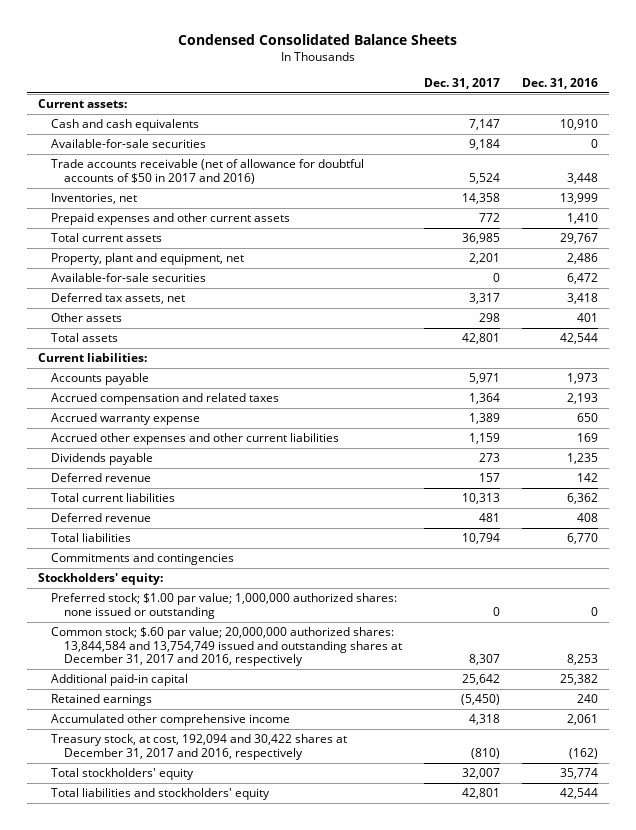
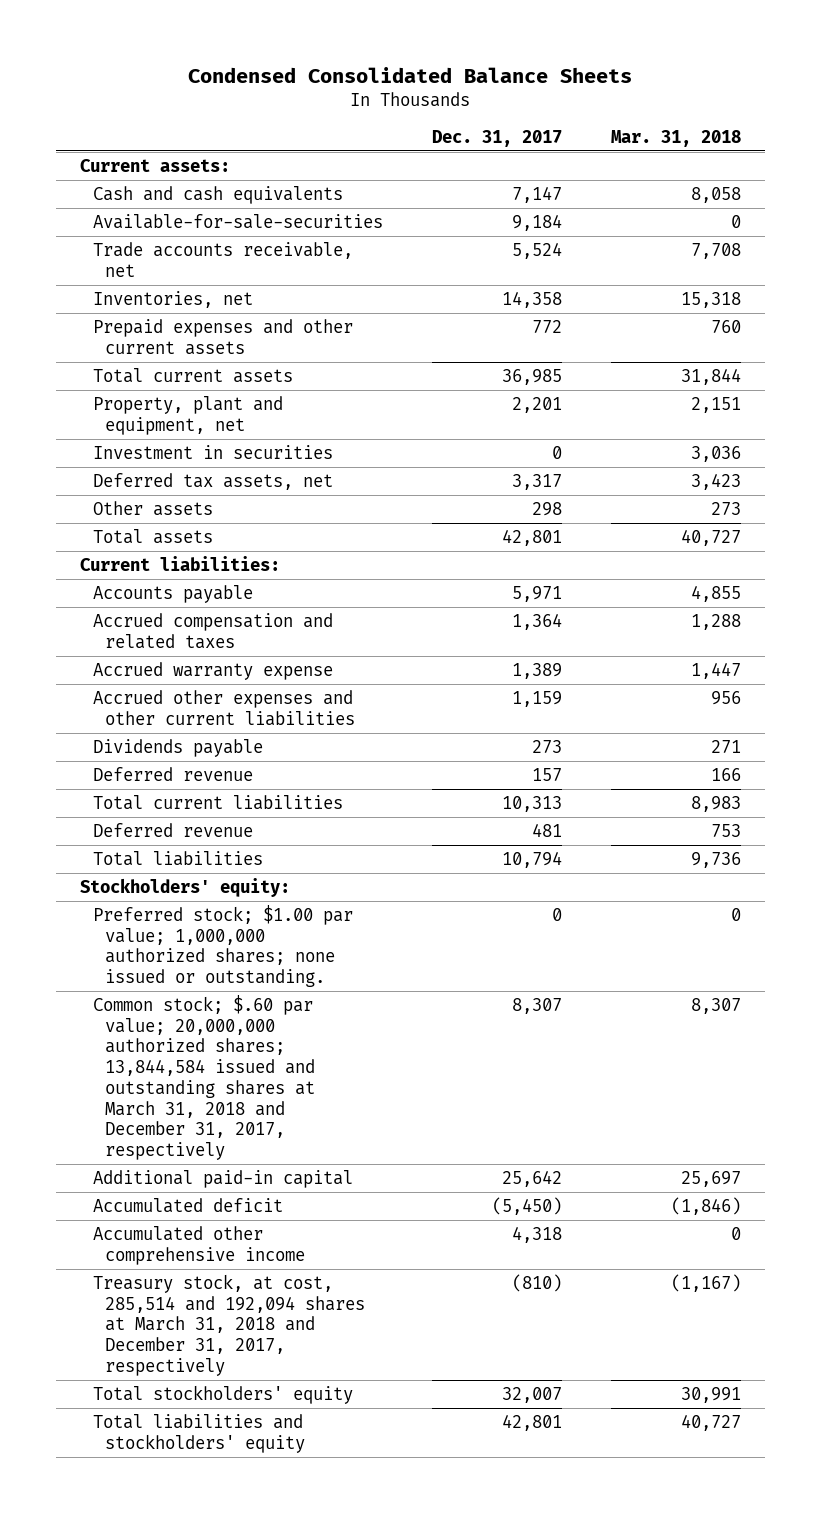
[521,77,598,89] Dec. 31, 2016 -> none
none -> [610,129,741,147] Mar. 31, 2018
[50,139,206,149] Available-for-sale securities -> [92,214,383,230] Available-for-sale-securities
[50,159,364,184] Trade accounts receivable (net of allowance for doubtful accounts of $50 in 2017 and 2016) -> [92,242,353,277] Trade accounts receivable, net
[50,273,206,283] Available-for-sale securities -> none
none -> [92,445,333,460] Investment in securities
[50,553,234,566] Commitments and contingencies -> none
[50,593,397,619] Preferred stock; $1.00 par value; 1,000,000 authorized shares: none issued or outstanding -> [92,905,353,988] Preferred stock; $1.00 par value; 1,000,000 authorized shares; none issued or outstanding.
[50,627,402,667] Common stock; $.60 par value; 20,000,000 authorized shares: 13,844,584 and 13,754,749 issued and outstanding shares at December 31, 2017 and 2016, respectively -> [92,995,315,1161] Common stock; $.60 par value; 20,000,000 authorized shares; 13,844,584 issued and outstanding shares at March 31, 2018 and December 31, 2017, respectively
[50,694,152,707] Retained earnings -> [92,1198,283,1214] Accumulated deficit
[50,734,347,760] Treasury stock, at cost, 192,094 and 30,422 shares at December 31, 2017 and 2016, respectively -> [92,1274,365,1376] Treasury stock, at cost, 285,514 and 192,094 shares at March 31, 2018 and December 31, 2017, respectively

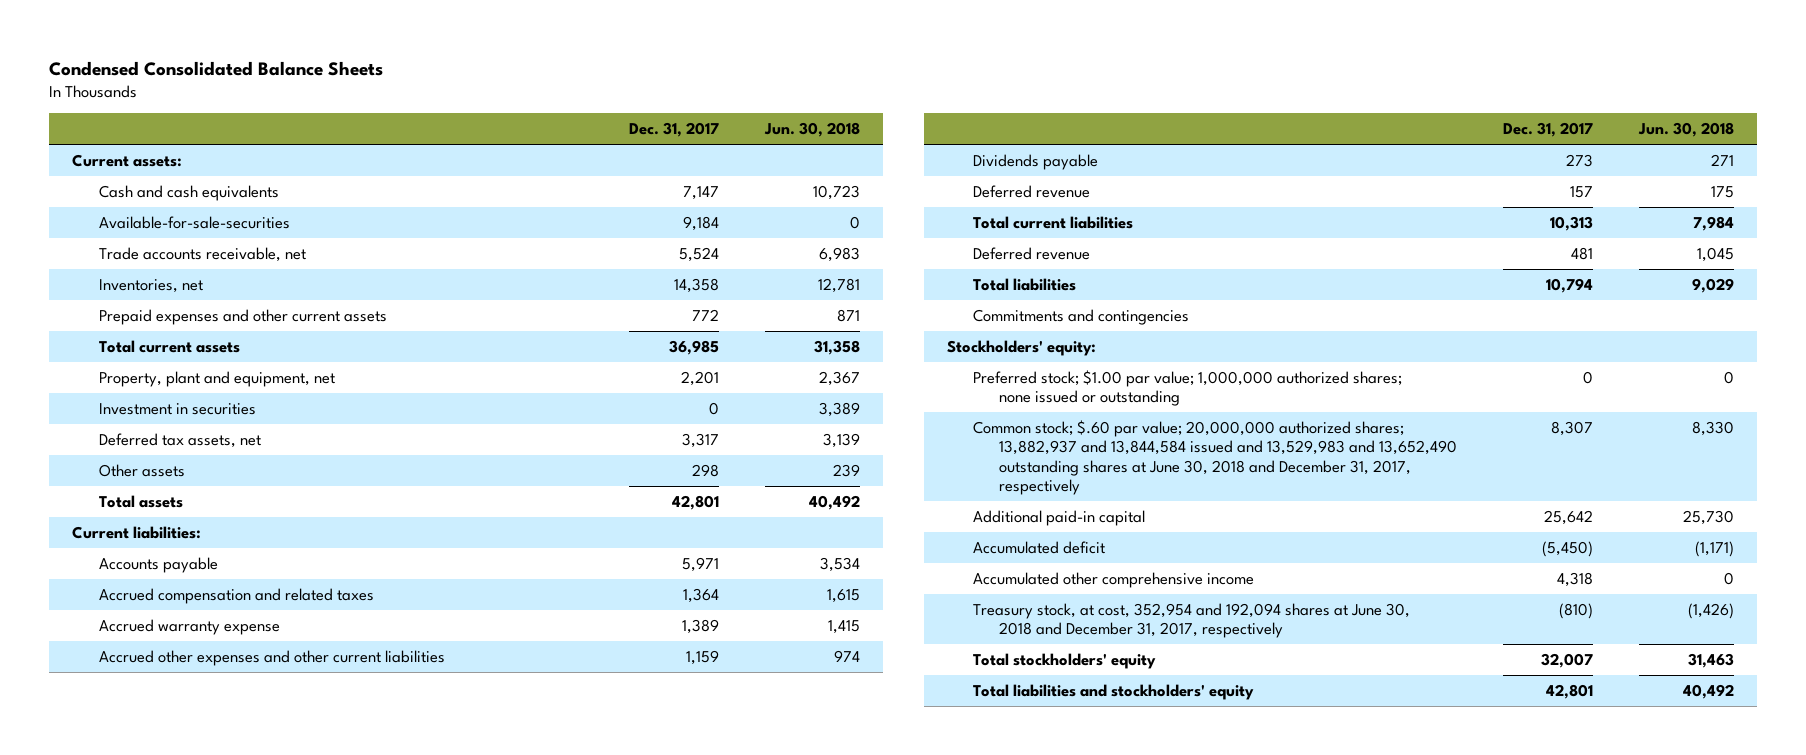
[610,129,741,147] Mar. 31, 2018 -> none
none -> [763,122,860,138] Jun. 30, 2018
none -> [972,308,1189,325] Commitments and contingencies
[92,905,353,988] Preferred stock; $1.00 par value; 1,000,000 authorized shares; none issued or outstanding. -> [972,369,1402,407] Preferred stock; $1.00 par value; 1,000,000 authorized shares; none issued or outstanding
[92,995,315,1161] Common stock; $.60 par value; 20,000,000 authorized shares; 13,844,584 issued and outstanding shares at March 31, 2018 and December 31, 2017, respectively -> [972,419,1457,495] Common stock; $.60 par value; 20,000,000 authorized shares; 13,882,937 and 13,844,584 issued and 13,529,983 and 13,652,490 outstanding shares at June 30, 2018 and December 31, 2017, respectively
[92,1274,365,1376] Treasury stock, at cost, 285,514 and 192,094 shares at March 31, 2018 and December 31, 2017, respectively -> [972,602,1410,639] Treasury stock, at cost, 352,954 and 192,094 shares at June 30, 2018 and December 31, 2017, respectively

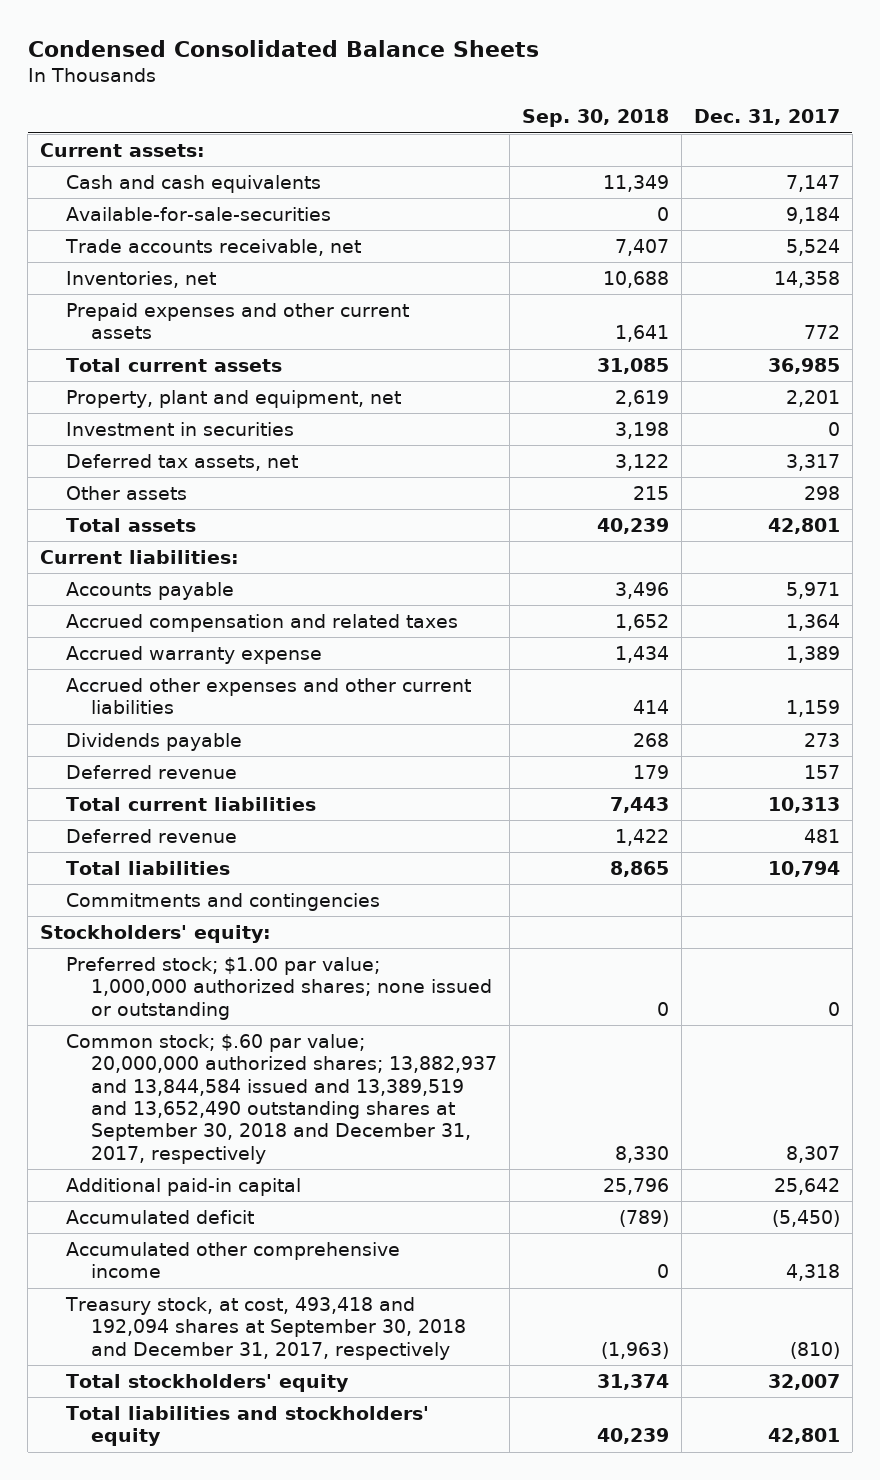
[763,122,860,138] Jun. 30, 2018 -> none
none -> [521,109,669,128] Sep. 30, 2018
[972,419,1457,495] Common stock; $.60 par value; 20,000,000 authorized shares; 13,882,937 and 13,844,584 issued and 13,529,983 and 13,652,490 outstanding shares at June 30, 2018 and December 31, 2017, respectively -> [65,1033,497,1164] Common stock; $.60 par value; 20,000,000 authorized shares; 13,882,937 and 13,844,584 issued and 13,389,519 and 13,652,490 outstanding shares at September 30, 2018 and December 31, 2017, respectively
[972,602,1410,639] Treasury stock, at cost, 352,954 and 192,094 shares at June 30, 2018 and December 31, 2017, respectively -> [64,1296,466,1360] Treasury stock, at cost, 493,418 and 192,094 shares at September 30, 2018 and December 31, 2017, respectively

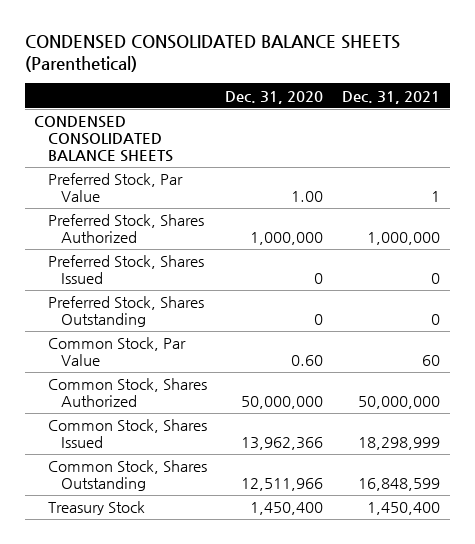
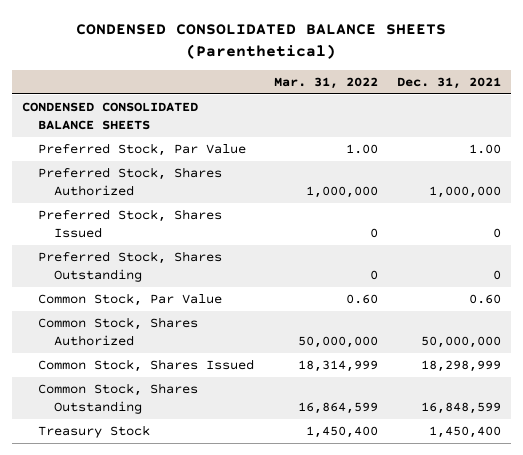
[225,90,324,104] Dec. 31, 2020 -> none
none -> [273,77,378,90] Mar. 31, 2022
[431,191,441,203] 1 -> [469,143,502,154] 1.00
[422,355,441,367] 60 -> [469,293,502,304] 0.60

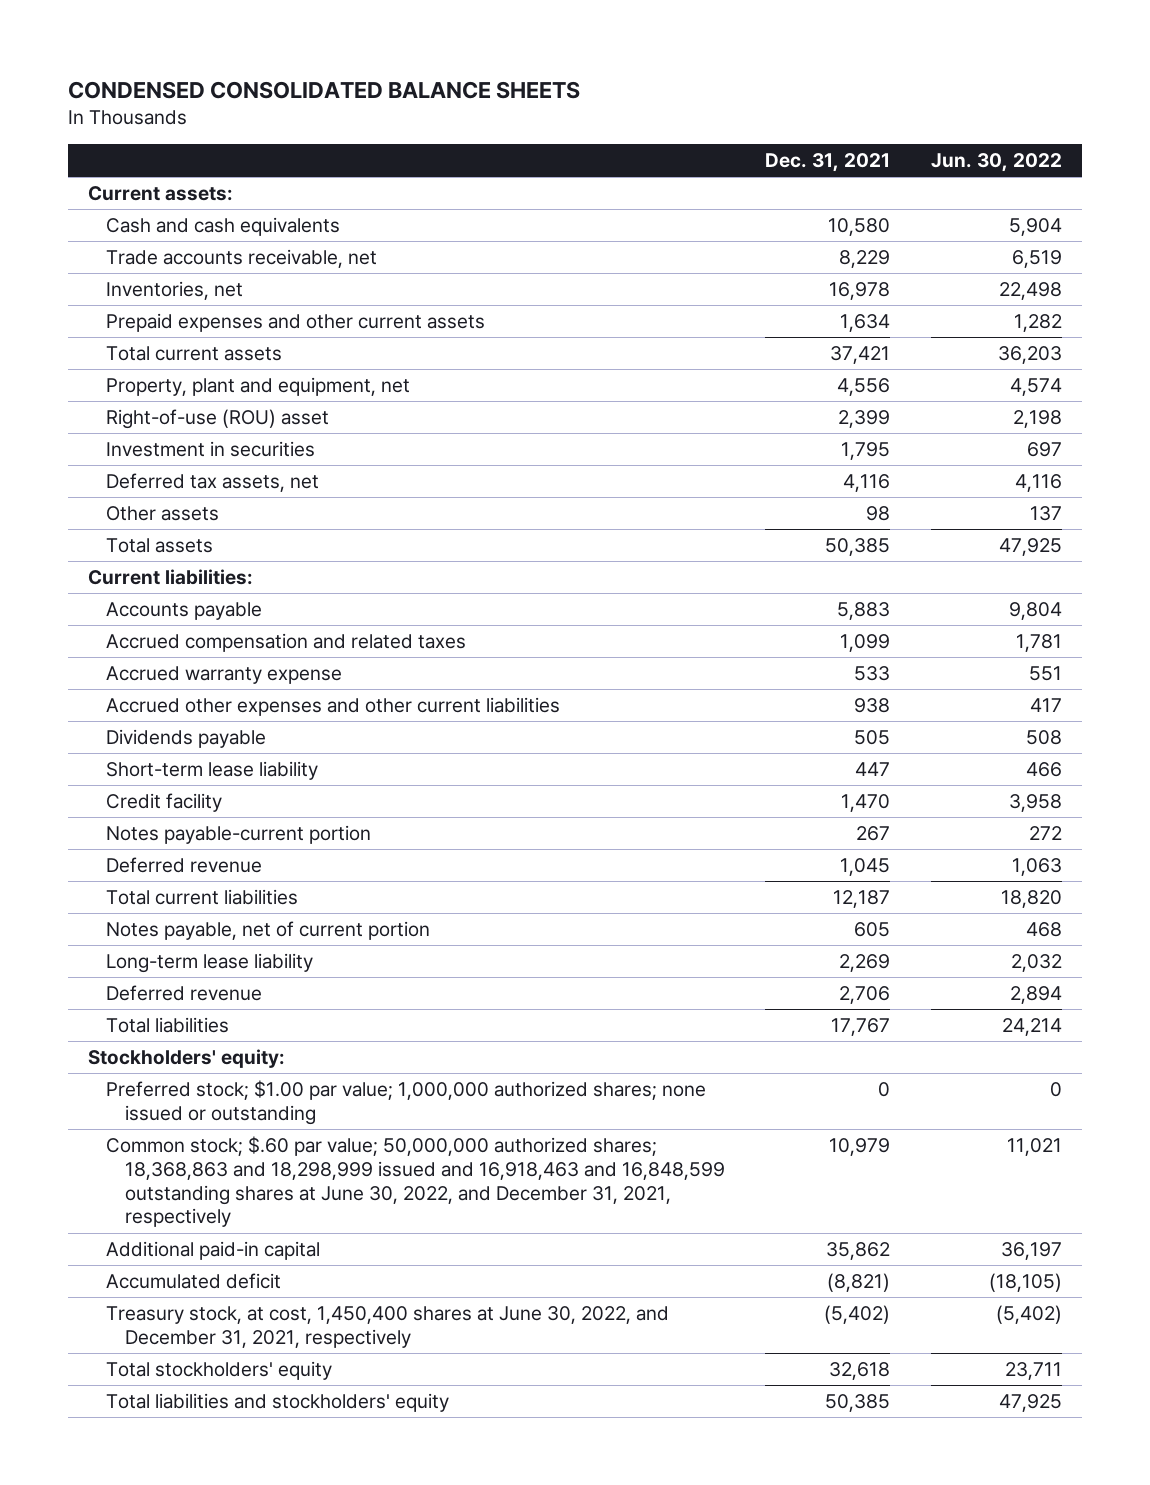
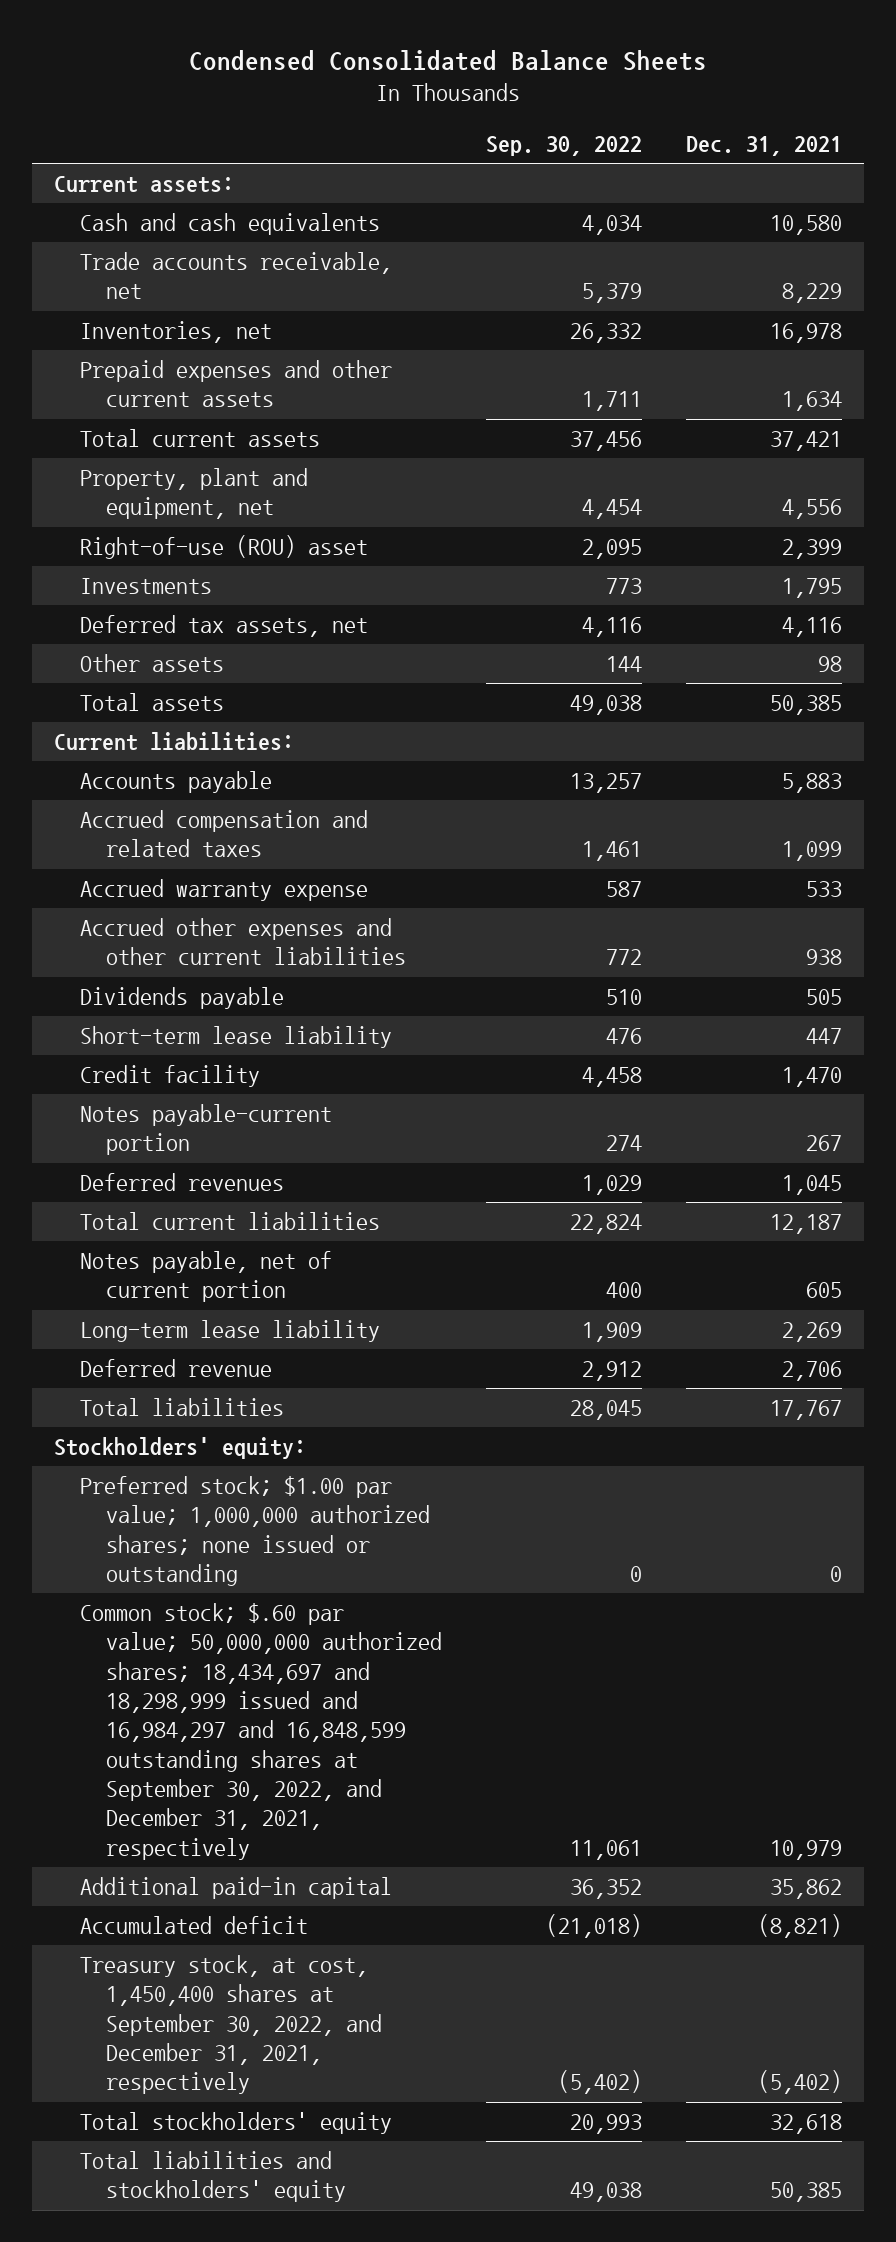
[67,81,580,100] CONDENSED CONSOLIDATED BALANCE SHEETS -> [188,49,707,71] Condensed Consolidated Balance Sheets
[930,152,1062,172] Jun. 30, 2022 -> none
none -> [486,135,643,156] Sep. 30, 2022
[106,441,316,458] Investment in securities -> [80,578,213,595] Investments
[106,857,263,874] Deferred revenue -> [80,1173,285,1192] Deferred revenues
[106,1136,725,1228] Common stock; $.60 par value; 50,000,000 authorized shares; 18,368,863 and 18,298,999 issued and 16,918,463 and 16,848,599 outstanding shares at June 30, 2022, and December 31, 2021, respectively -> [80,1603,443,1860] Common stock; $.60 par value; 50,000,000 authorized shares; 18,434,697 and 18,298,999 issued and 16,984,297 and 16,848,599 outstanding shares at September 30, 2022, and December 31, 2021, respectively
[106,1306,670,1348] Treasury stock, at cost, 1,450,400 shares at June 30, 2022, and December 31, 2021, respectively -> [80,1955,383,2095] Treasury stock, at cost, 1,450,400 shares at September 30, 2022, and December 31, 2021, respectively

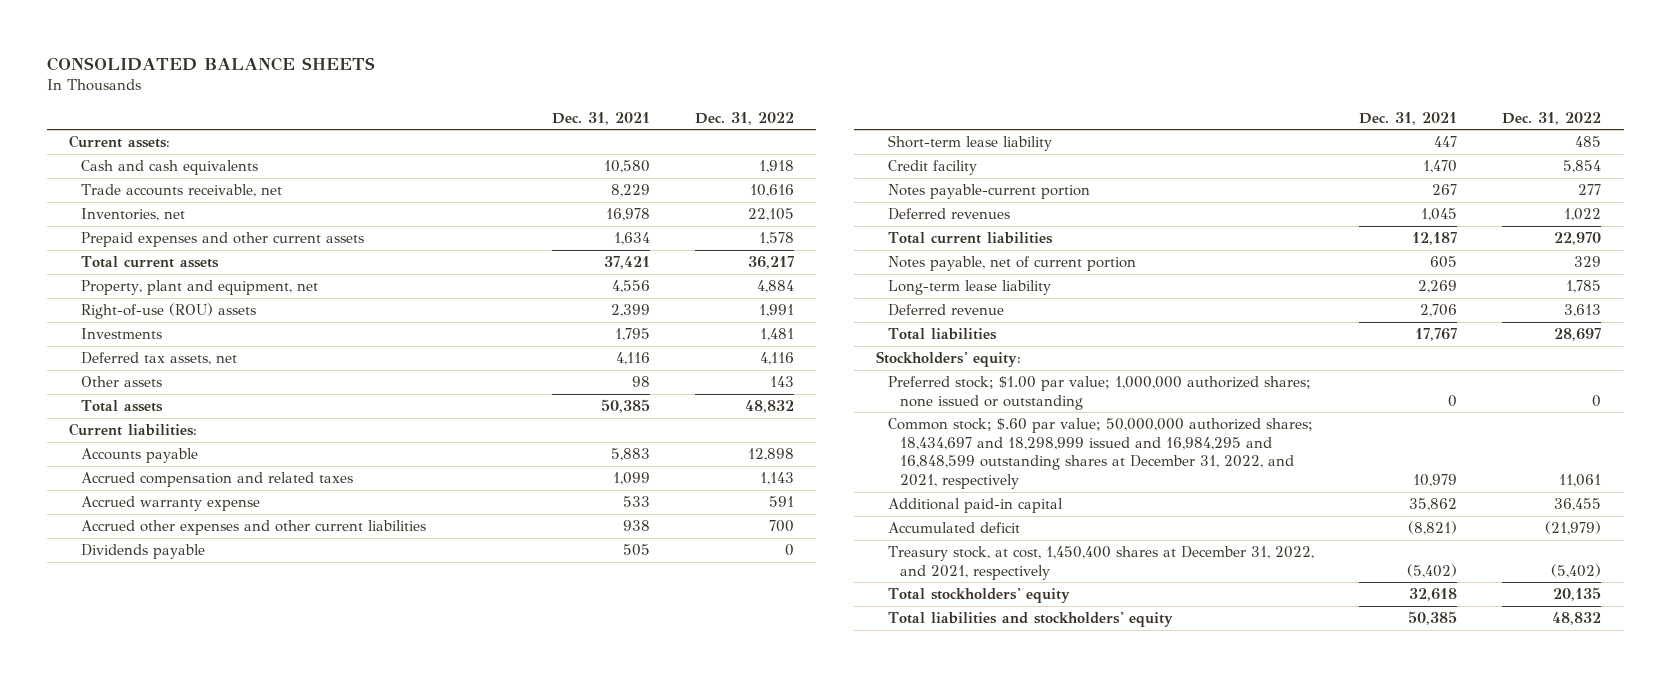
[188,49,707,71] Condensed Consolidated Balance Sheets -> [46,57,375,72] CONSOLIDATED BALANCE SHEETS
[486,135,643,156] Sep. 30, 2022 -> none
none -> [694,111,794,125] Dec. 31, 2022
[80,535,369,560] Right-of-use (ROU) asset -> [80,303,256,320] Right-of-use (ROU) assets
[80,1603,443,1860] Common stock; $.60 par value; 50,000,000 authorized shares; 18,434,697 and 18,298,999 issued and 16,984,297 and 16,848,599 outstanding shares at September 30, 2022, and December 31, 2021, respectively -> [888,418,1314,489] Common stock; $.60 par value; 50,000,000 authorized shares; 18,434,697 and 18,298,999 issued and 16,984,295 and 16,848,599 outstanding shares at December 31, 2022, and 2021, respectively
[80,1955,383,2095] Treasury stock, at cost, 1,450,400 shares at September 30, 2022, and December 31, 2021, respectively -> [888,546,1315,580] Treasury stock, at cost, 1,450,400 shares at December 31, 2022, and 2021, respectively

